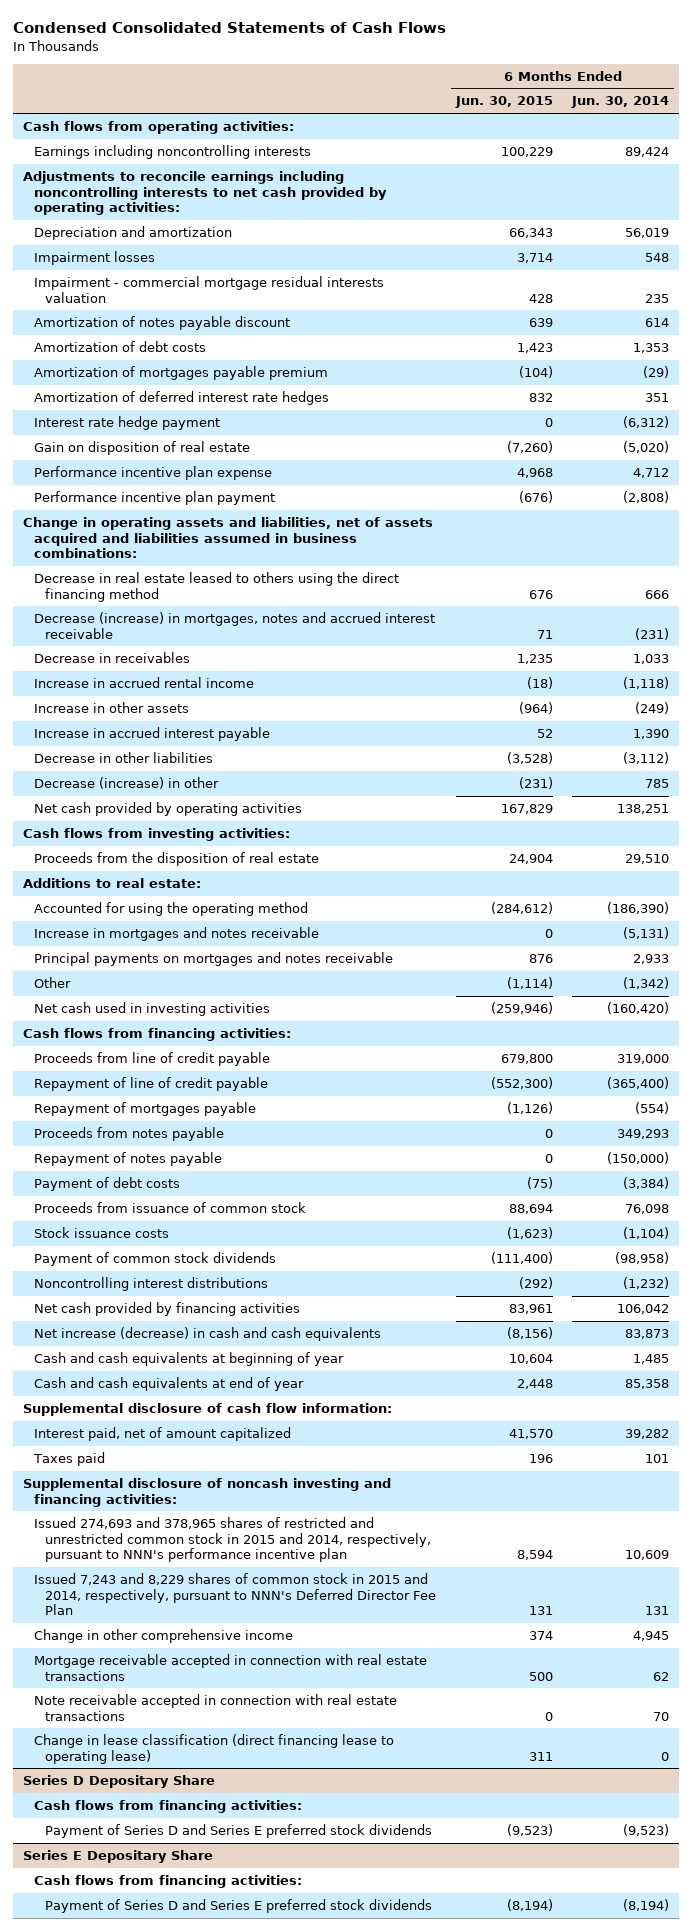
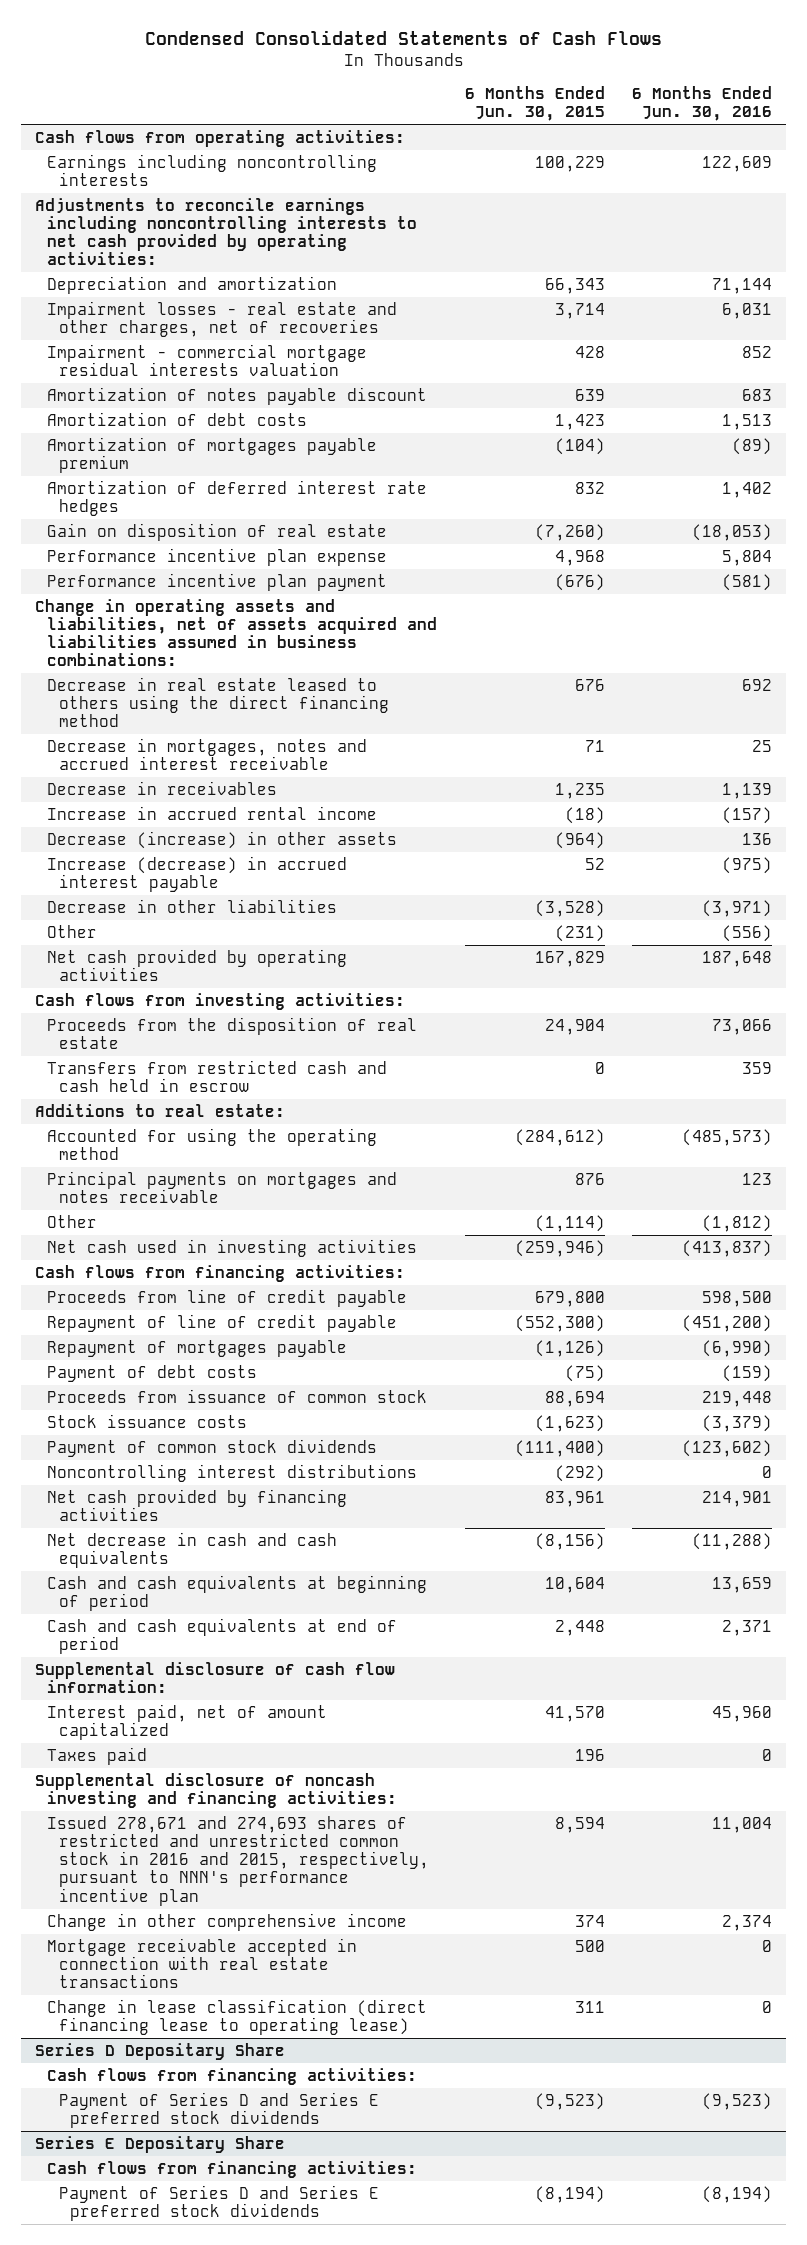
[571,96,670,109] Jun. 30, 2014 -> none
none -> [632,86,773,122] 6 Months Ended Jun. 30, 2016
[34,251,156,266] Impairment losses -> [46,300,397,337] Impairment losses - real estate and other charges, net of recoveries
[34,416,221,431] Interest rate hedge payment -> none
[34,612,436,639] Decrease (increase) in mortgages, notes and accrued interest receivable -> [46,737,367,770] Decrease in mortgages, notes and accrued interest receivable
[34,702,190,714] Increase in other assets -> [46,830,397,849] Decrease (increase) in other assets
[34,727,271,742] Increase in accrued interest payable -> [46,855,347,892] Increase (decrease) in accrued interest payable
[34,777,220,790] Decrease (increase) in other -> [46,924,97,938] Other
none -> [46,1059,387,1092] Transfers from restricted cash and cash held in escrow
[34,927,320,942] Increase in mortgages and notes receivable -> none
[34,1127,225,1142] Proceeds from notes payable -> none
[34,1152,223,1167] Repayment of notes payable -> none
[34,1327,382,1342] Net increase (decrease) in cash and cash equivalents -> [46,1531,337,1568] Net decrease in cash and cash equivalents
[34,1352,345,1367] Cash and cash equivalents at beginning of year -> [46,1574,427,1611] Cash and cash equivalents at beginning of period
[34,1377,305,1392] Cash and cash equivalents at end of year -> [46,1617,397,1654] Cash and cash equivalents at end of period
[34,1573,436,1615] Issued 7,243 and 8,229 shares of common stock in 2015 and 2014, respectively, pursuant to NNN's Deferred Director Fee Plan -> none
[34,1517,431,1562] Issued 274,693 and 378,965 shares of restricted and unrestricted common stock in 2015 and 2014, respectively, pursuant to NNN's performance incentive plan -> [46,1815,429,1906] Issued 278,671 and 274,693 shares of restricted and unrestricted common stock in 2016 and 2015, respectively, pursuant to NNN's performance incentive plan
[34,1694,398,1721] Note receivable accepted in connection with real estate transactions -> none

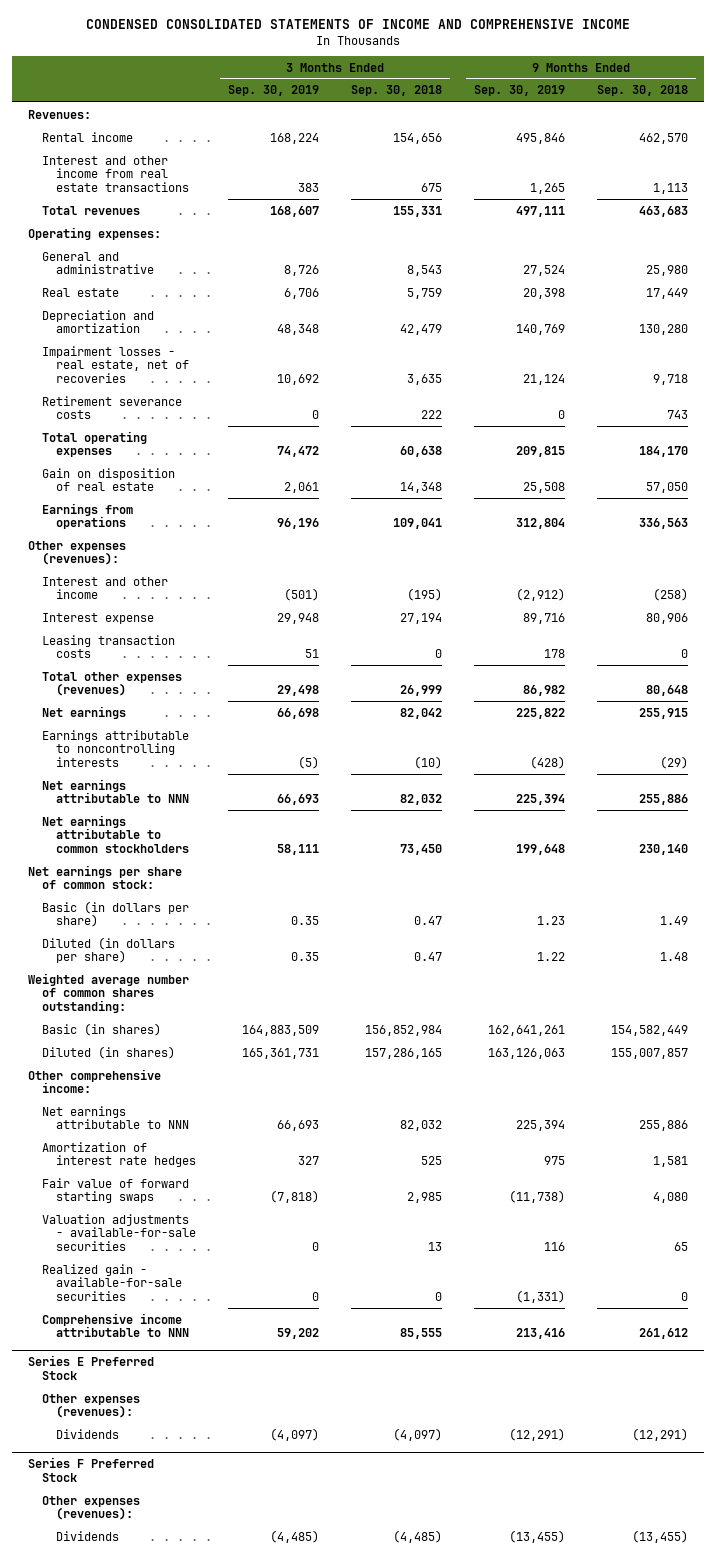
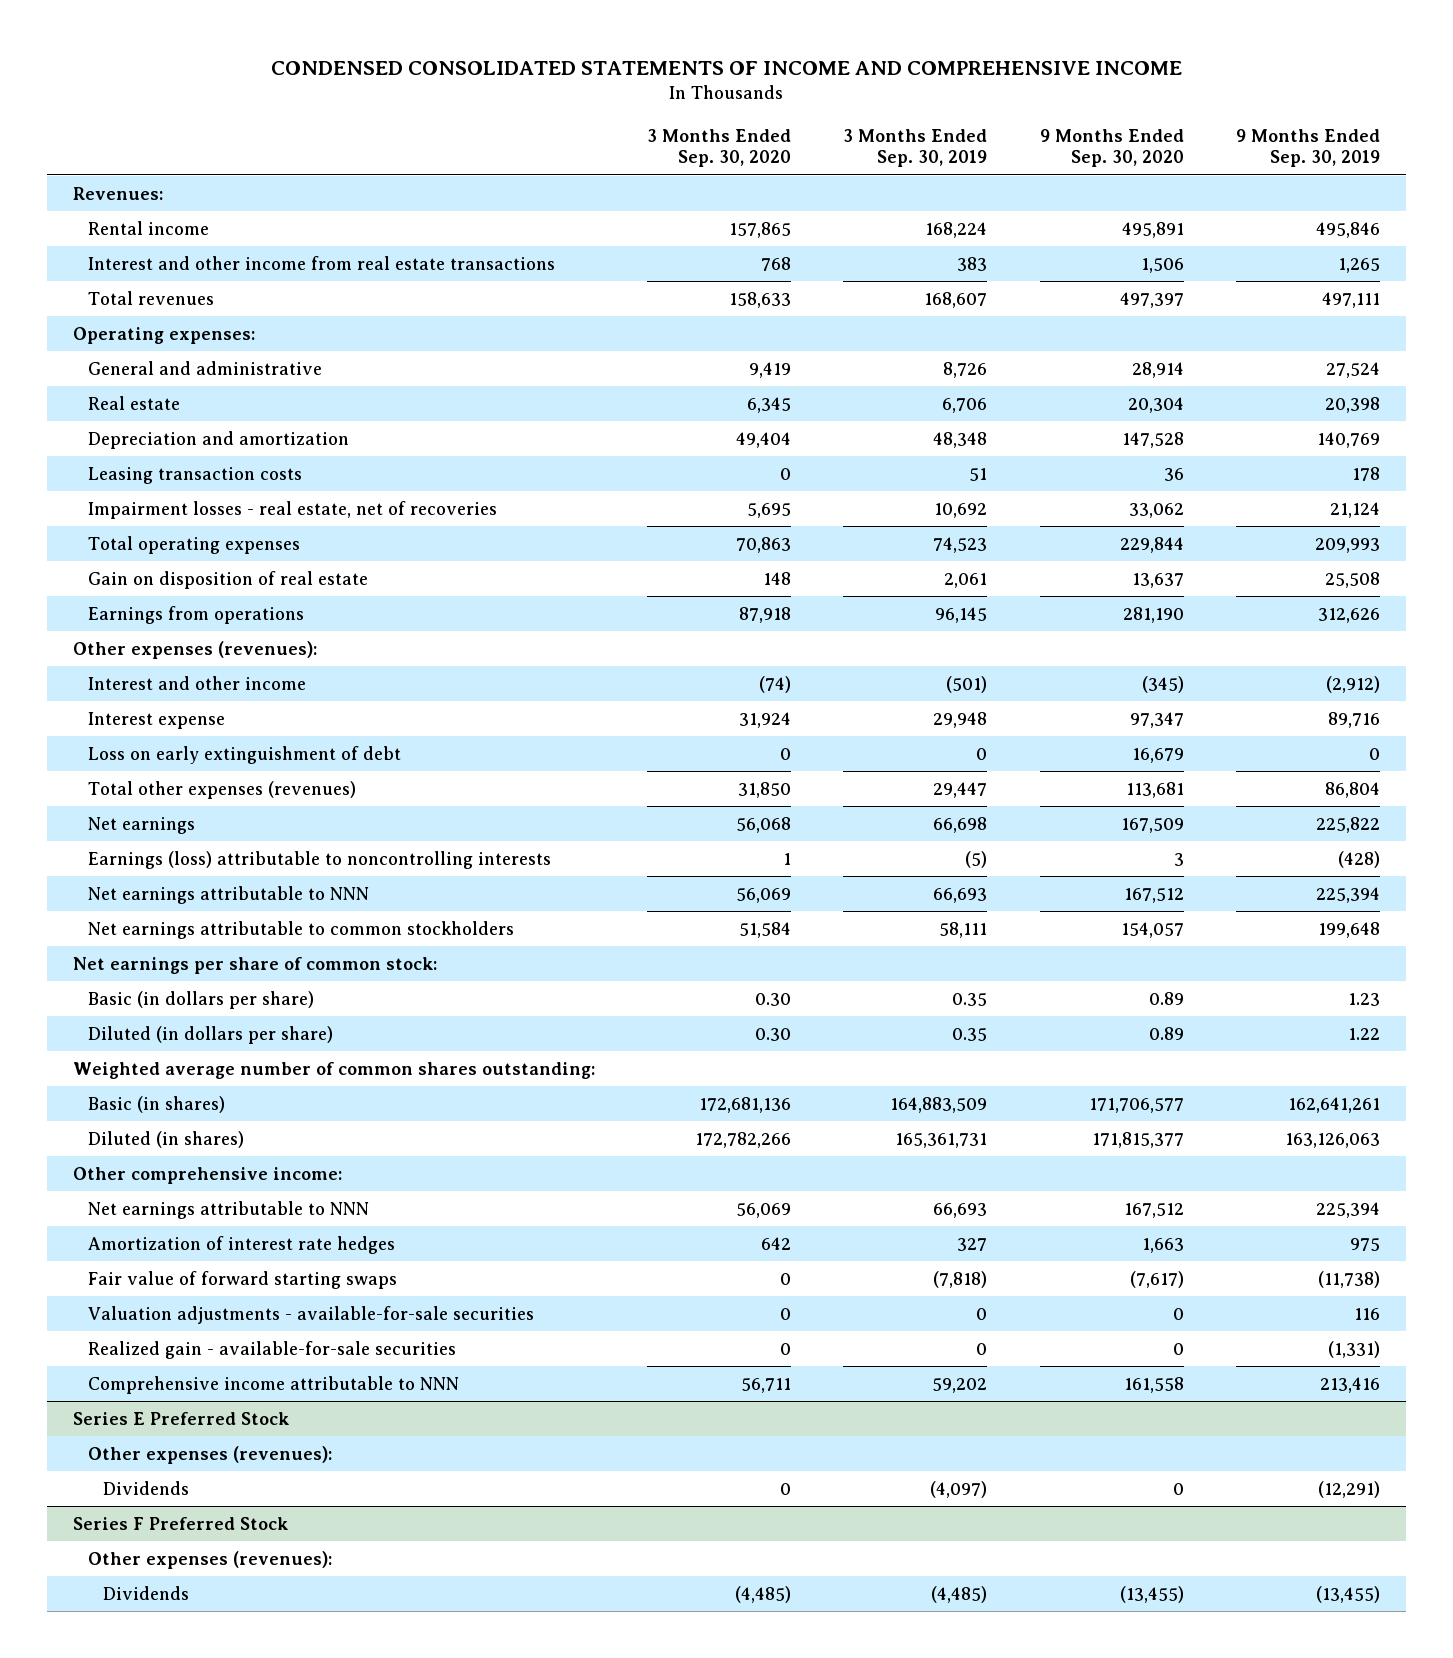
[350,85,442,97] Sep. 30, 2018 -> none
[597,85,689,97] Sep. 30, 2018 -> none
none -> [647,128,792,168] 3 Months Ended Sep. 30, 2020
none -> [1039,128,1184,168] 9 Months Ended Sep. 30, 2020
[41,634,175,659] Leasing transaction costs -> [88,466,303,484] Leasing transaction costs
[41,395,182,420] Retirement severance costs -> none
[276,446,319,458] 74,472 -> [933,536,988,553] 74,523
[515,446,565,458] 209,815 -> [1314,537,1380,553] 209,993
[276,518,319,530] 96,196 -> [935,606,988,623] 96,145
[515,518,565,530] 312,804 -> [1317,607,1380,623] 312,626
none -> [88,745,402,764] Loss on early extinguishment of debt
[276,685,319,697] 29,498 -> [933,781,988,798] 29,447
[522,685,565,697] 86,982 -> [1324,781,1380,798] 86,804
[41,729,189,767] Earnings attributable to noncontrolling interests -> [88,850,552,869] Earnings (loss) attributable to noncontrolling interests

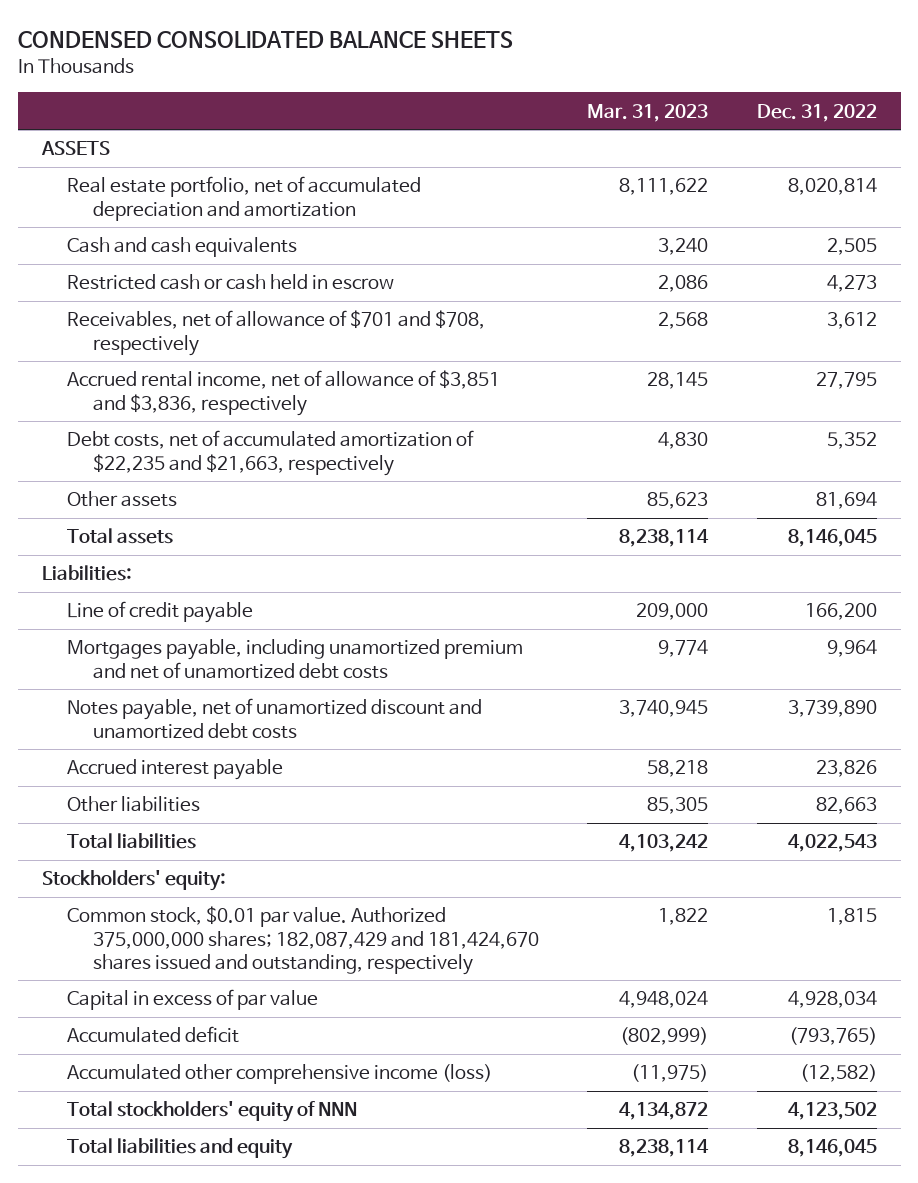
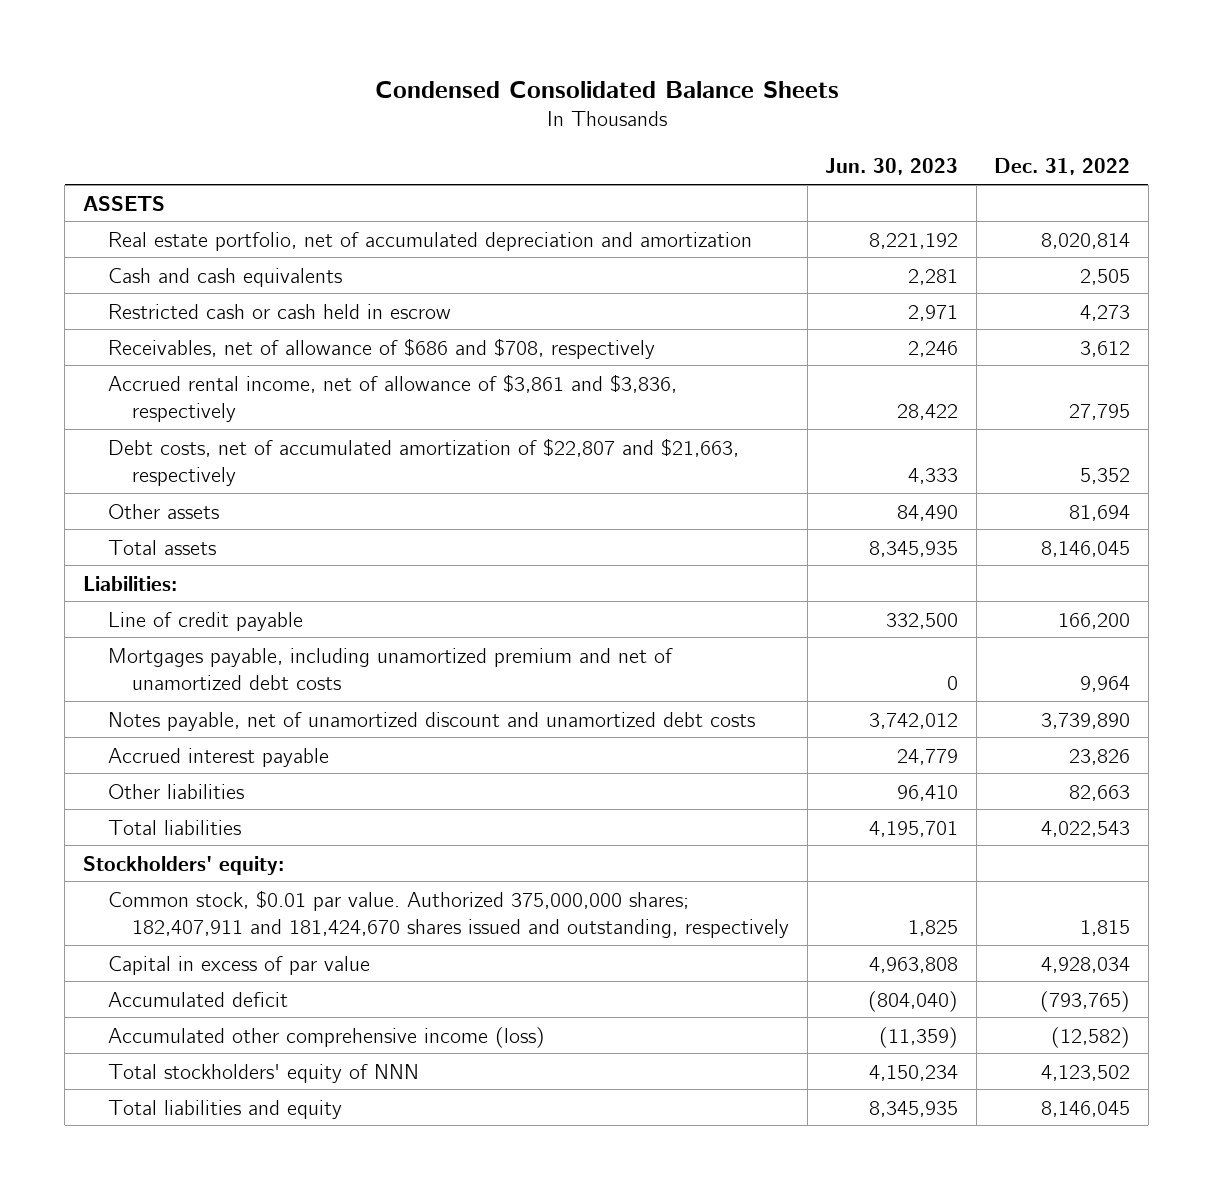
[17,31,513,49] CONDENSED CONSOLIDATED BALANCE SHEETS -> [374,80,839,98] Condensed Consolidated Balance Sheets
[587,103,709,122] Mar. 31, 2023 -> none
none -> [825,158,959,176] Jun. 30, 2023
[67,310,486,356] Receivables, net of allowance of $701 and $708, respectively -> [107,337,655,359] Receivables, net of allowance of $686 and $708, respectively
[67,370,501,416] Accrued rental income, net of allowance of $3,851 and $3,836, respectively -> [107,373,677,423] Accrued rental income, net of allowance of $3,861 and $3,836, respectively
[67,430,475,476] Debt costs, net of accumulated amortization of $22,235 and $21,663, respectively -> [107,437,739,487] Debt costs, net of accumulated amortization of $22,807 and $21,663, respectively
[67,906,540,975] Common stock, $0.01 par value. Authorized 375,000,000 shares; 182,087,429 and 181,424,670 shares issued and outstanding, respectively -> [107,889,790,939] Common stock, $0.01 par value. Authorized 375,000,000 shares; 182,407,911 and 181,424,670 shares issued and outstanding, respectively

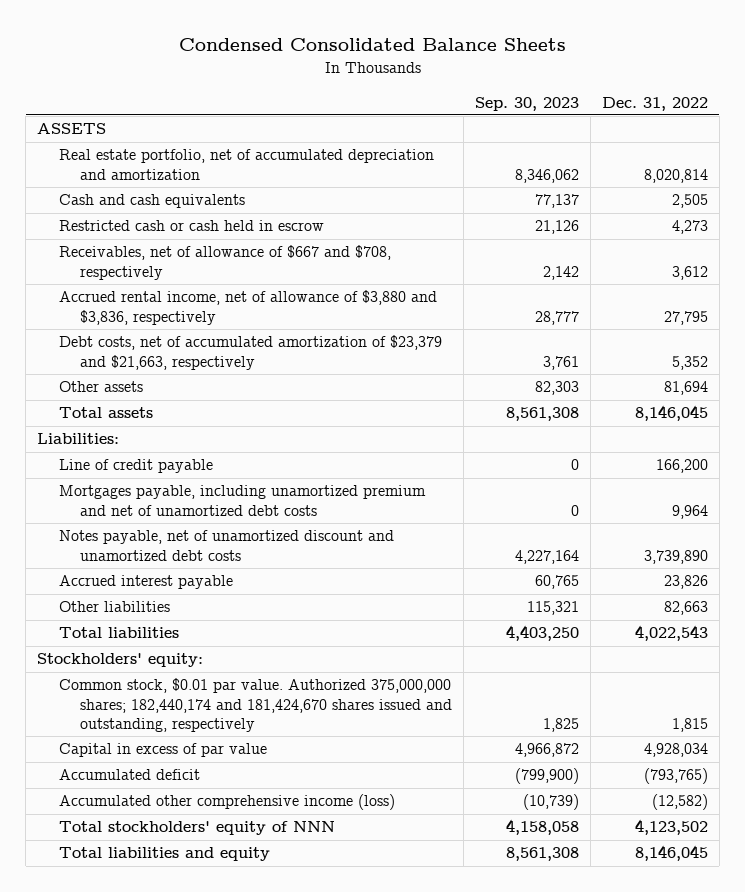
[825,158,959,176] Jun. 30, 2023 -> none
none -> [474,96,579,111] Sep. 30, 2023
[107,337,655,359] Receivables, net of allowance of $686 and $708, respectively -> [58,245,391,280] Receivables, net of allowance of $667 and $708, respectively
[107,373,677,423] Accrued rental income, net of allowance of $3,861 and $3,836, respectively -> [58,290,437,325] Accrued rental income, net of allowance of $3,880 and $3,836, respectively
[107,437,739,487] Debt costs, net of accumulated amortization of $22,807 and $21,663, respectively -> [58,335,442,370] Debt costs, net of accumulated amortization of $23,379 and $21,663, respectively
[107,889,790,939] Common stock, $0.01 par value. Authorized 375,000,000 shares; 182,407,911 and 181,424,670 shares issued and outstanding, respectively -> [58,678,452,732] Common stock, $0.01 par value. Authorized 375,000,000 shares; 182,440,174 and 181,424,670 shares issued and outstanding, respectively

